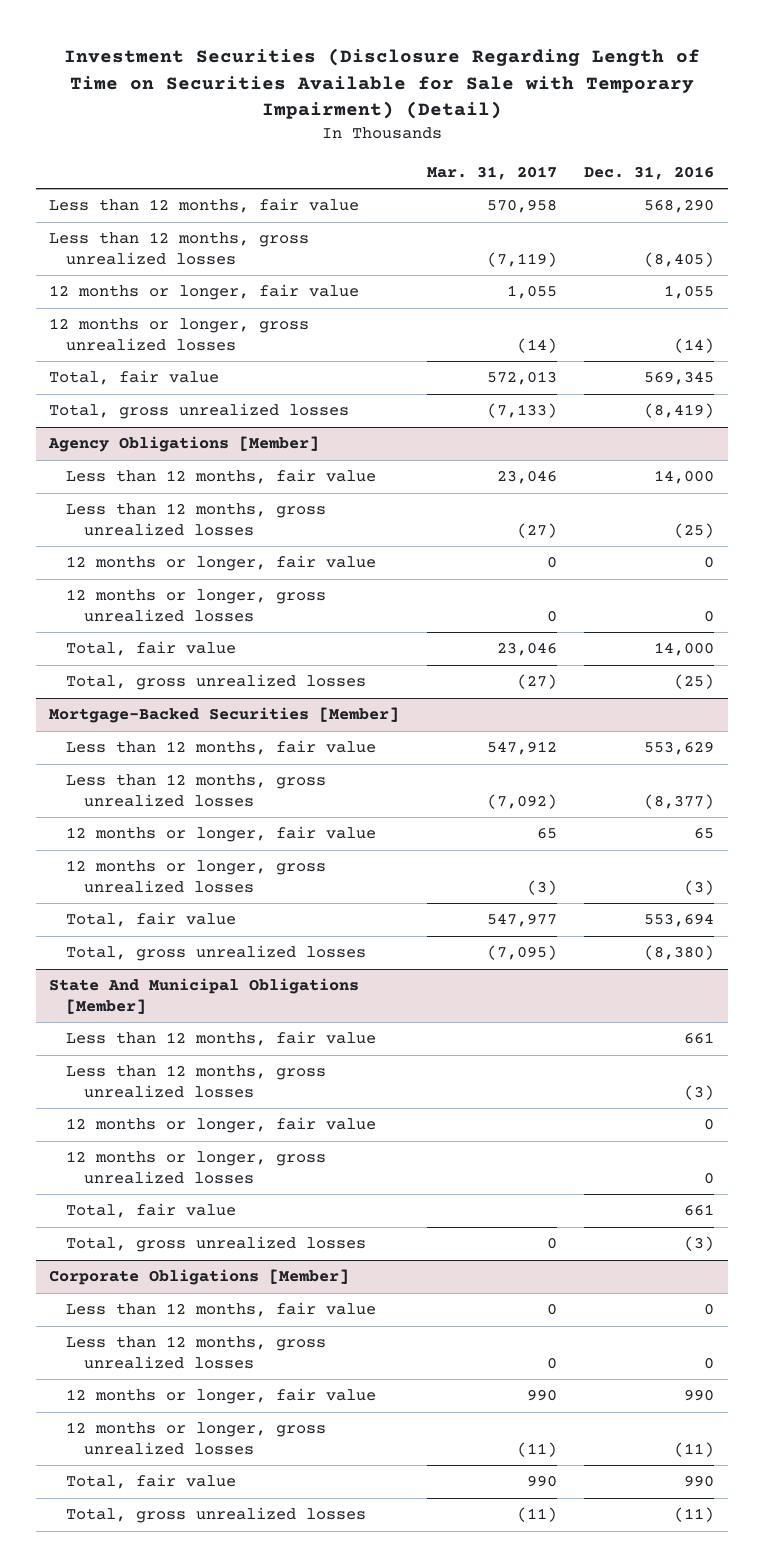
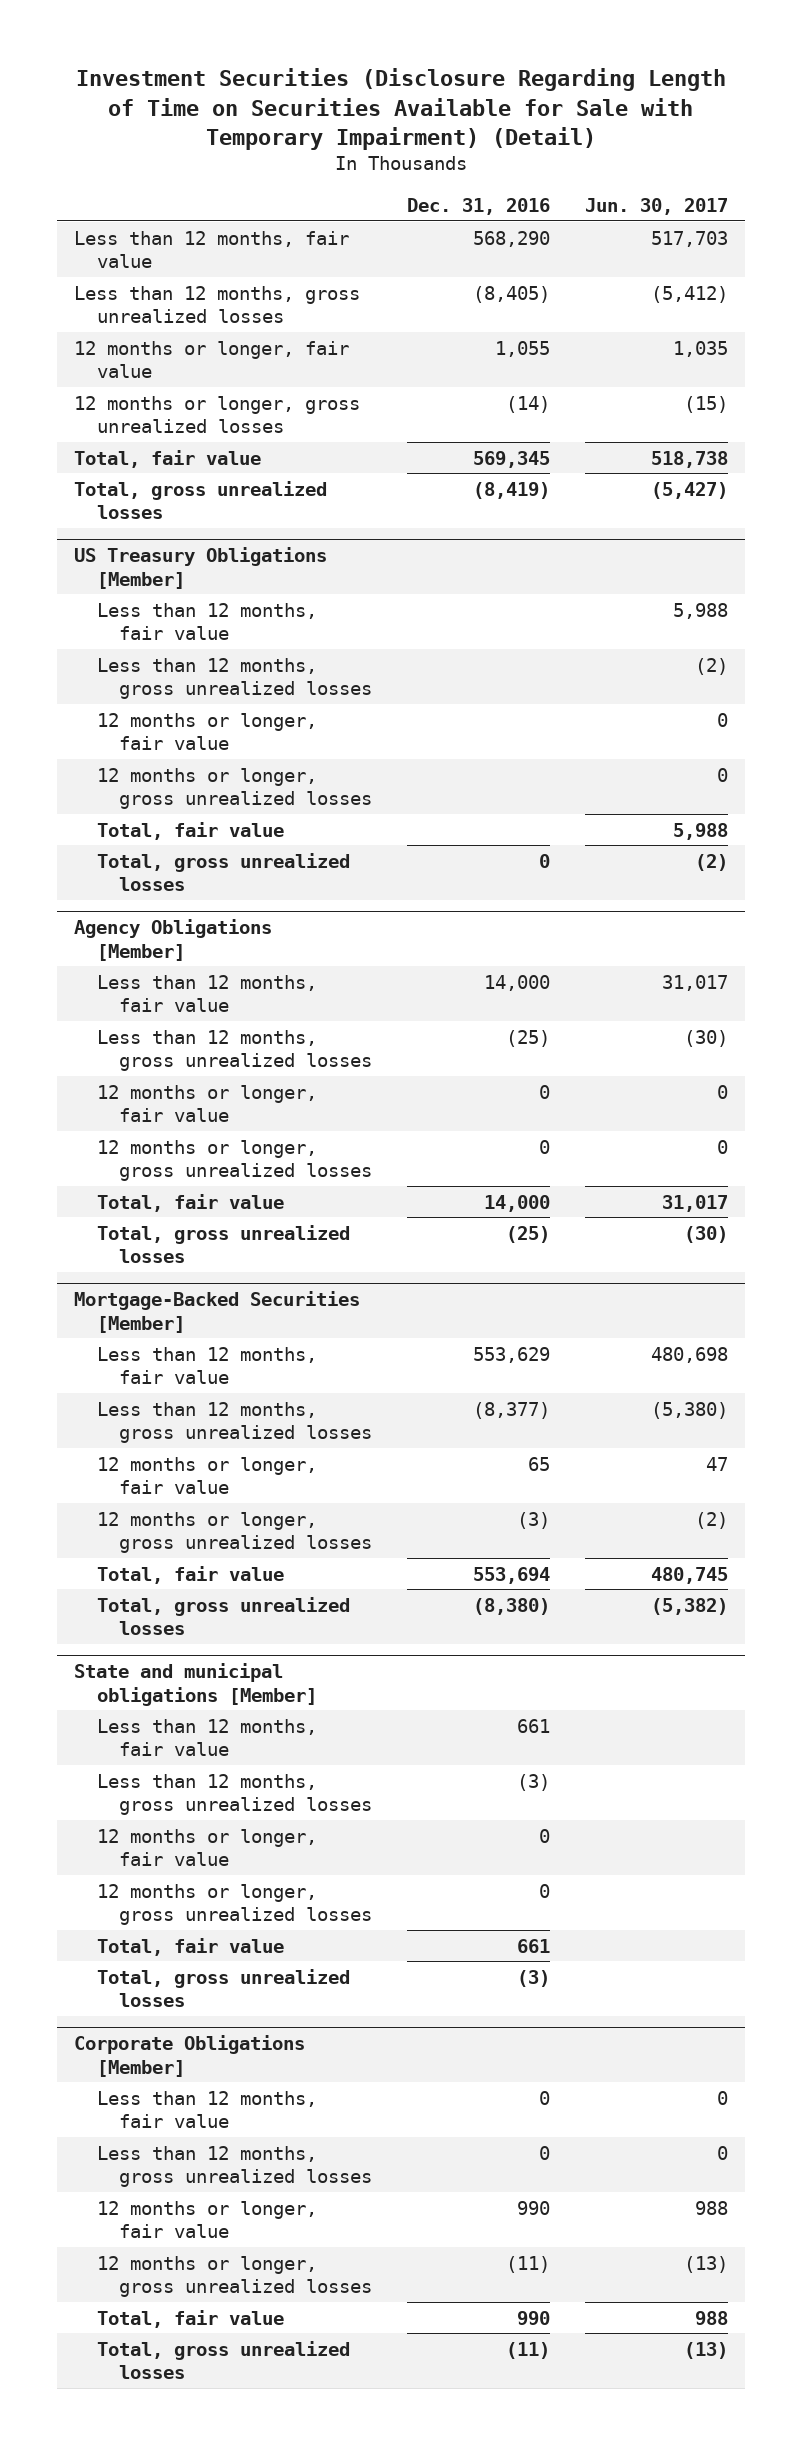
[426,165,557,180] Mar. 31, 2017 -> none
none -> [584,197,728,215] Jun. 30, 2017
none -> [74,547,328,589] US Treasury Obligations [Member]
none -> [96,602,317,640] Less than 12 months, fair value
none -> [96,657,373,699] Less than 12 months, gross unrealized losses
none -> [96,712,317,750] 12 months or longer, fair value
none -> [96,767,373,809] 12 months or longer, gross unrealized losses
none -> [96,821,284,840] Total, fair value
none -> [96,852,350,891] Total, gross unrealized losses
[49,978,360,1014] State And Municipal Obligations [Member] -> [74,1663,317,1706] State and municipal obligations [Member]

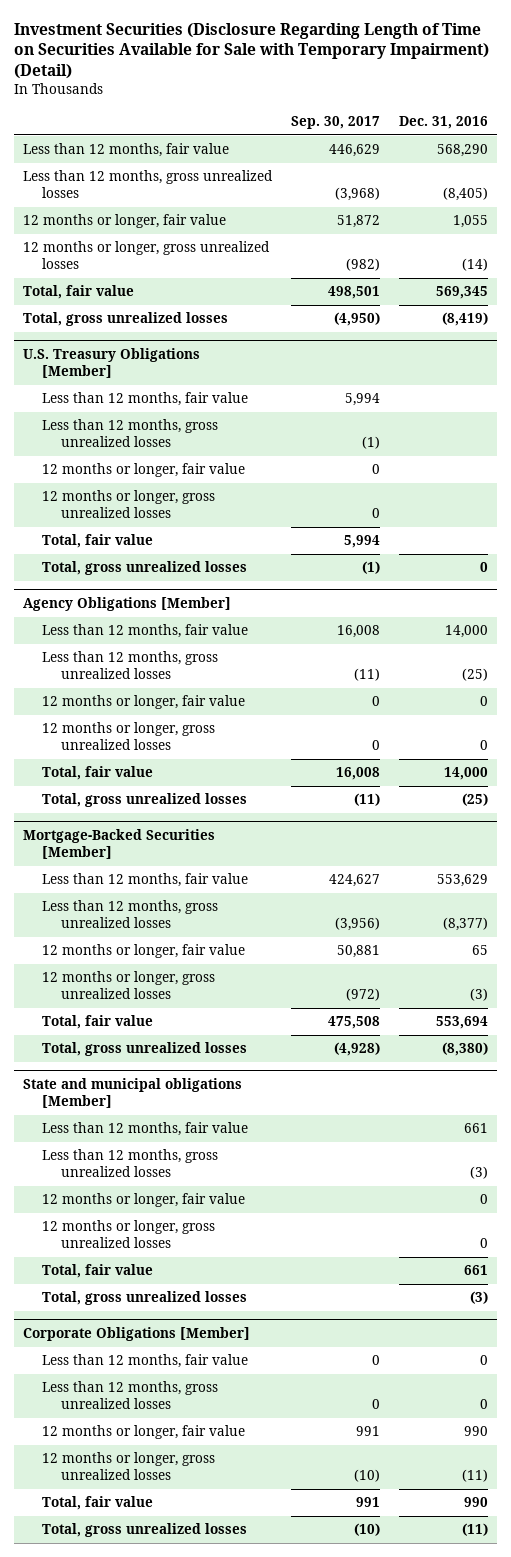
[584,197,728,215] Jun. 30, 2017 -> none
none -> [291,115,381,129] Sep. 30, 2017
[74,547,328,589] US Treasury Obligations [Member] -> [23,347,201,378] U.S. Treasury Obligations [Member]

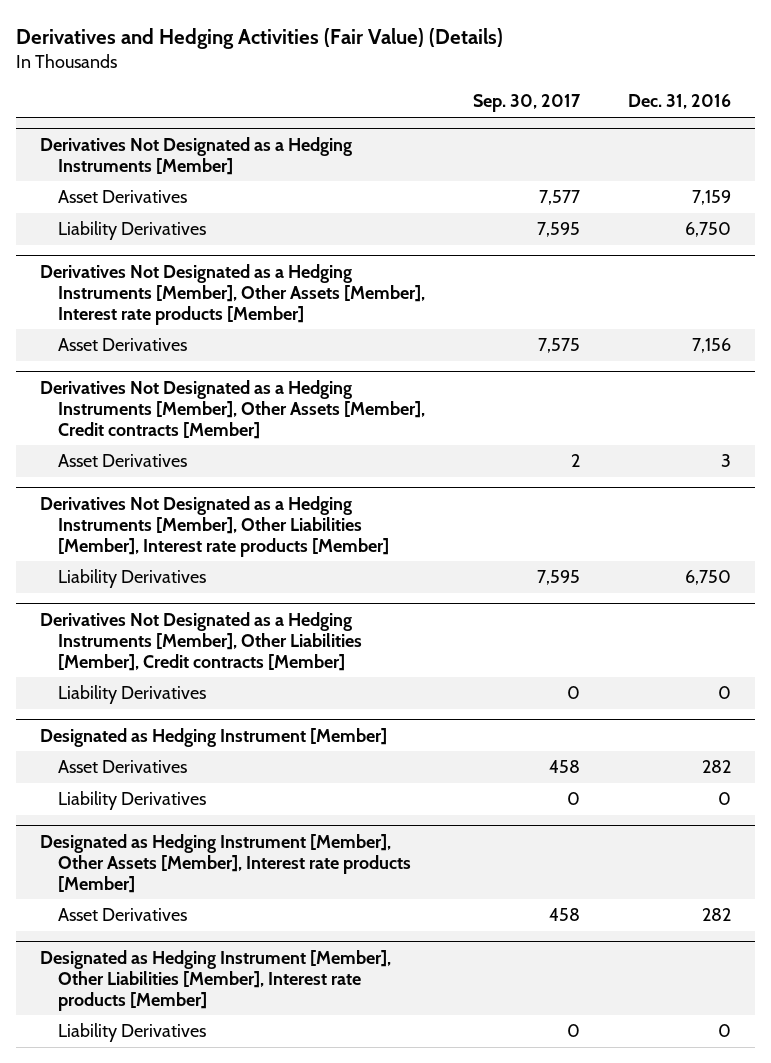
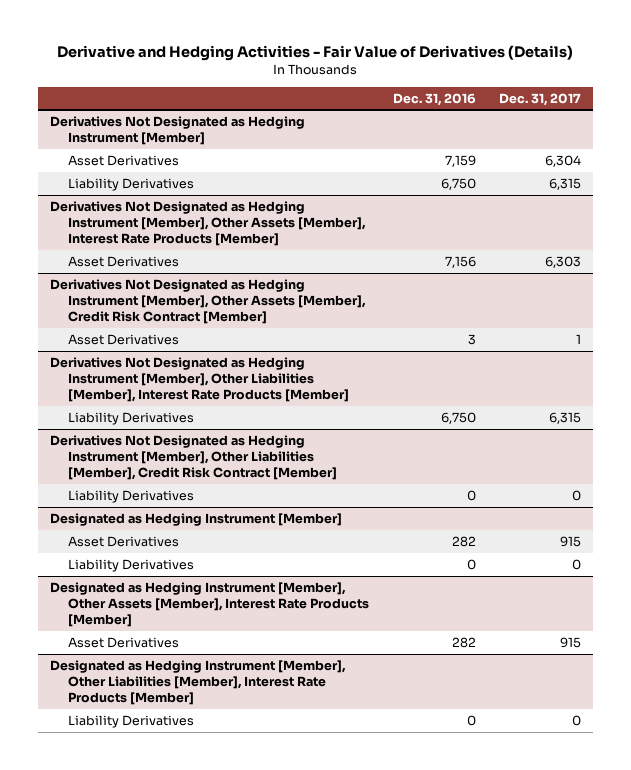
[15,27,503,49] Derivatives and Hedging Activities (Fair Value) (Details) -> [57,45,574,62] Derivative and Hedging Activities - Fair Value of Derivatives (Details)
[472,94,581,113] Sep. 30, 2017 -> none
none -> [499,92,582,106] Dec. 31, 2017
[39,136,352,175] Derivatives Not Designated as a Hedging Instruments [Member] -> [49,115,305,146] Derivatives Not Designated as Hedging Instrument [Member]
[39,263,425,325] Derivatives Not Designated as a Hedging Instruments [Member], Other Assets [Member], Interest rate products [Member] -> [49,200,367,247] Derivatives Not Designated as Hedging Instrument [Member], Other Assets [Member], Interest Rate Products [Member]
[39,379,425,439] Derivatives Not Designated as a Hedging Instruments [Member], Other Assets [Member], Credit contracts [Member] -> [49,278,367,325] Derivatives Not Designated as Hedging Instrument [Member], Other Assets [Member], Credit Risk Contract [Member]
[39,495,389,557] Derivatives Not Designated as a Hedging Instruments [Member], Other Liabilities [Member], Interest rate products [Member] -> [49,356,350,403] Derivatives Not Designated as Hedging Instrument [Member], Other Liabilities [Member], Interest Rate Products [Member]
[39,611,362,671] Derivatives Not Designated as a Hedging Instruments [Member], Other Liabilities [Member], Credit contracts [Member] -> [49,434,338,481] Derivatives Not Designated as Hedging Instrument [Member], Other Liabilities [Member], Credit Risk Contract [Member]
[39,833,411,893] Designated as Hedging Instrument [Member], Other Assets [Member], Interest rate products [Member] -> [49,581,370,628] Designated as Hedging Instrument [Member], Other Assets [Member], Interest Rate Products [Member]
[39,949,391,1011] Designated as Hedging Instrument [Member], Other Liabilities [Member], Interest rate products [Member] -> [49,659,346,706] Designated as Hedging Instrument [Member], Other Liabilities [Member], Interest Rate Products [Member]

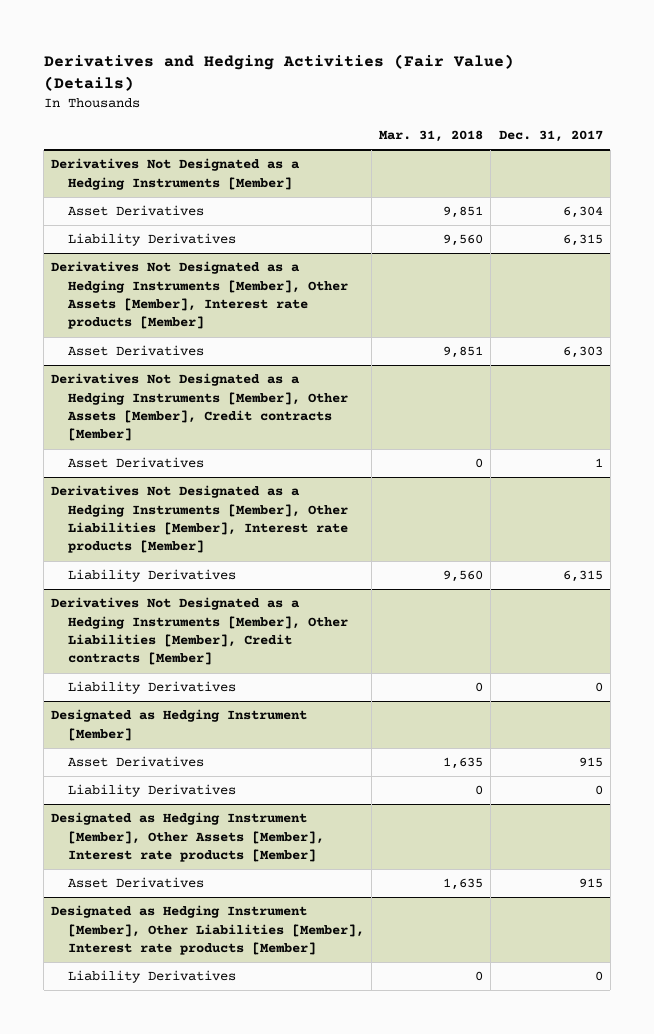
[57,45,574,62] Derivative and Hedging Activities - Fair Value of Derivatives (Details) -> [43,53,514,91] Derivatives and Hedging Activities (Fair Value) (Details)
[392,92,476,106] Dec. 31, 2016 -> none
none -> [379,130,484,143] Mar. 31, 2018
[49,115,305,146] Derivatives Not Designated as Hedging Instrument [Member] -> [51,158,301,190] Derivatives Not Designated as a Hedging Instruments [Member]
[49,200,367,247] Derivatives Not Designated as Hedging Instrument [Member], Other Assets [Member], Interest Rate Products [Member] -> [51,261,348,330] Derivatives Not Designated as a Hedging Instruments [Member], Other Assets [Member], Interest rate products [Member]
[49,278,367,325] Derivatives Not Designated as Hedging Instrument [Member], Other Assets [Member], Credit Risk Contract [Member] -> [51,373,348,442] Derivatives Not Designated as a Hedging Instruments [Member], Other Assets [Member], Credit contracts [Member]
[49,356,350,403] Derivatives Not Designated as Hedging Instrument [Member], Other Liabilities [Member], Interest Rate Products [Member] -> [51,485,348,554] Derivatives Not Designated as a Hedging Instruments [Member], Other Liabilities [Member], Interest rate products [Member]
[49,434,338,481] Derivatives Not Designated as Hedging Instrument [Member], Other Liabilities [Member], Credit Risk Contract [Member] -> [51,597,348,666] Derivatives Not Designated as a Hedging Instruments [Member], Other Liabilities [Member], Credit contracts [Member]
[49,581,370,628] Designated as Hedging Instrument [Member], Other Assets [Member], Interest Rate Products [Member] -> [51,812,324,863] Designated as Hedging Instrument [Member], Other Assets [Member], Interest rate products [Member]
[49,659,346,706] Designated as Hedging Instrument [Member], Other Liabilities [Member], Interest Rate Products [Member] -> [51,905,364,956] Designated as Hedging Instrument [Member], Other Liabilities [Member], Interest rate products [Member]

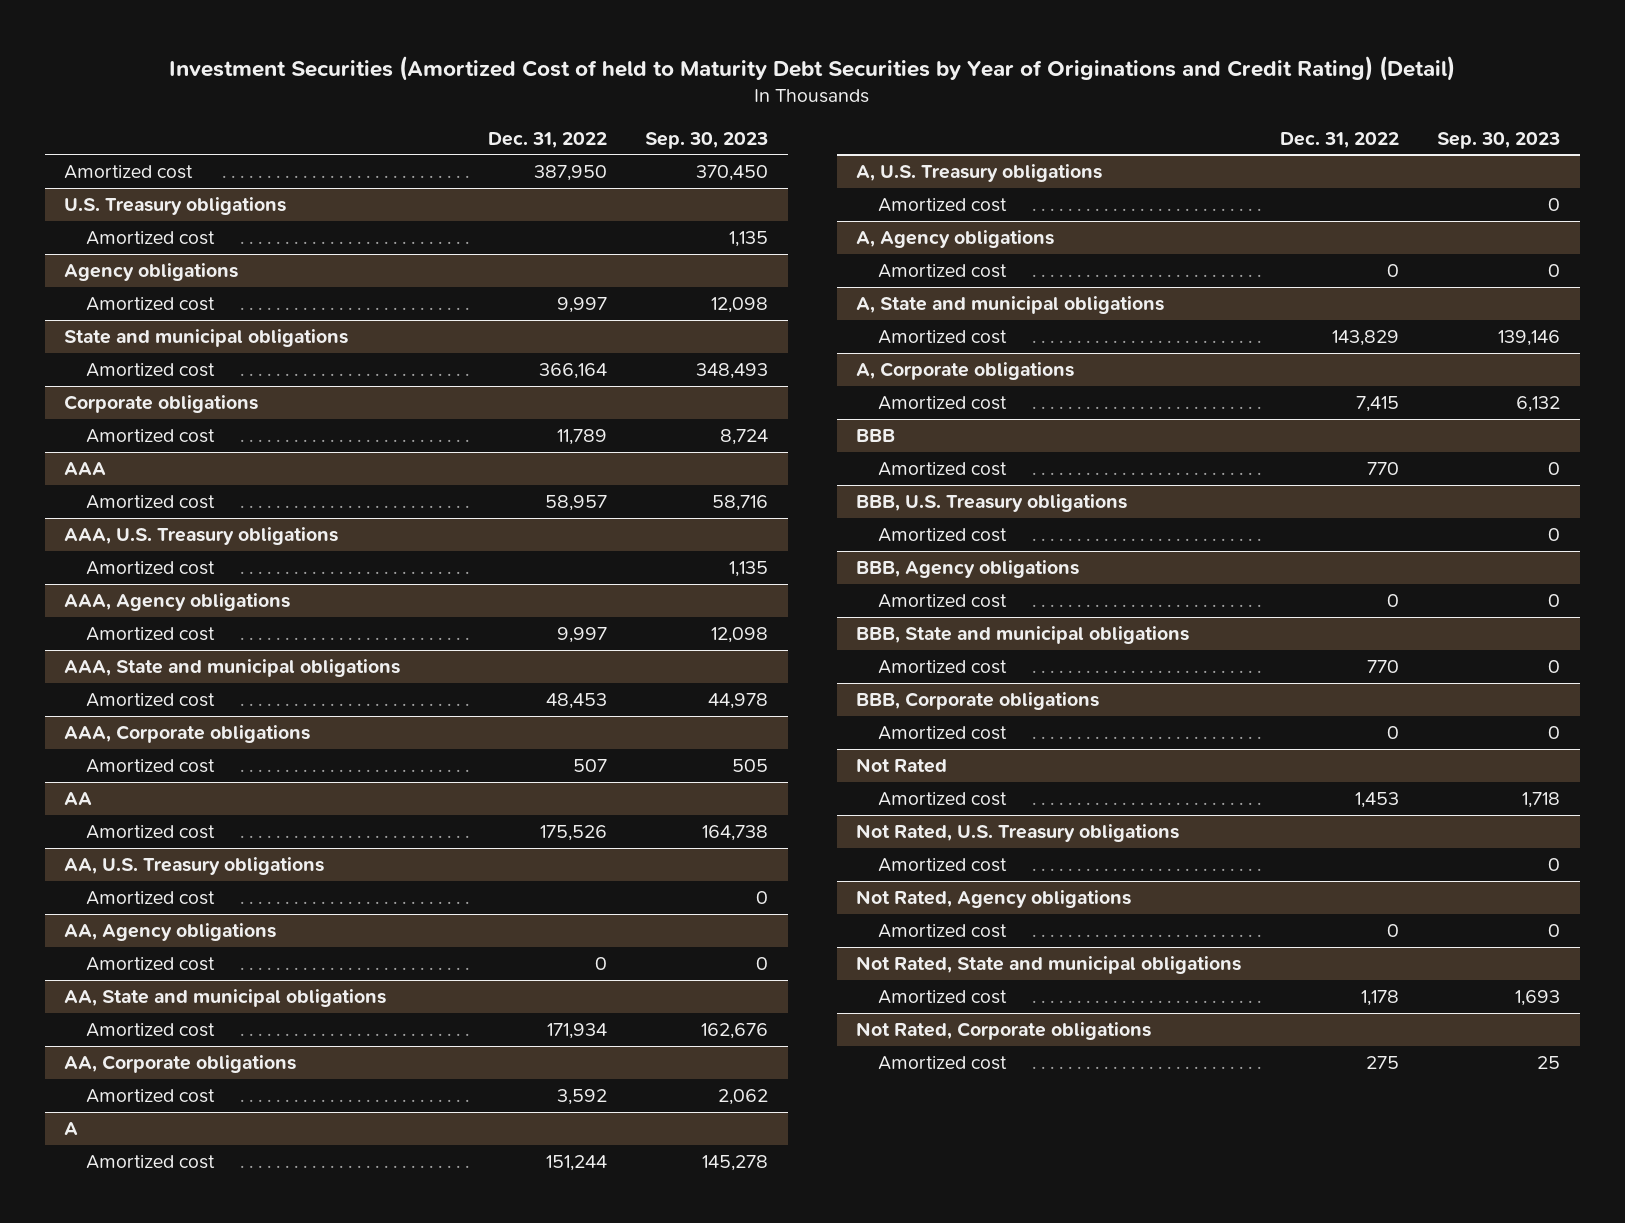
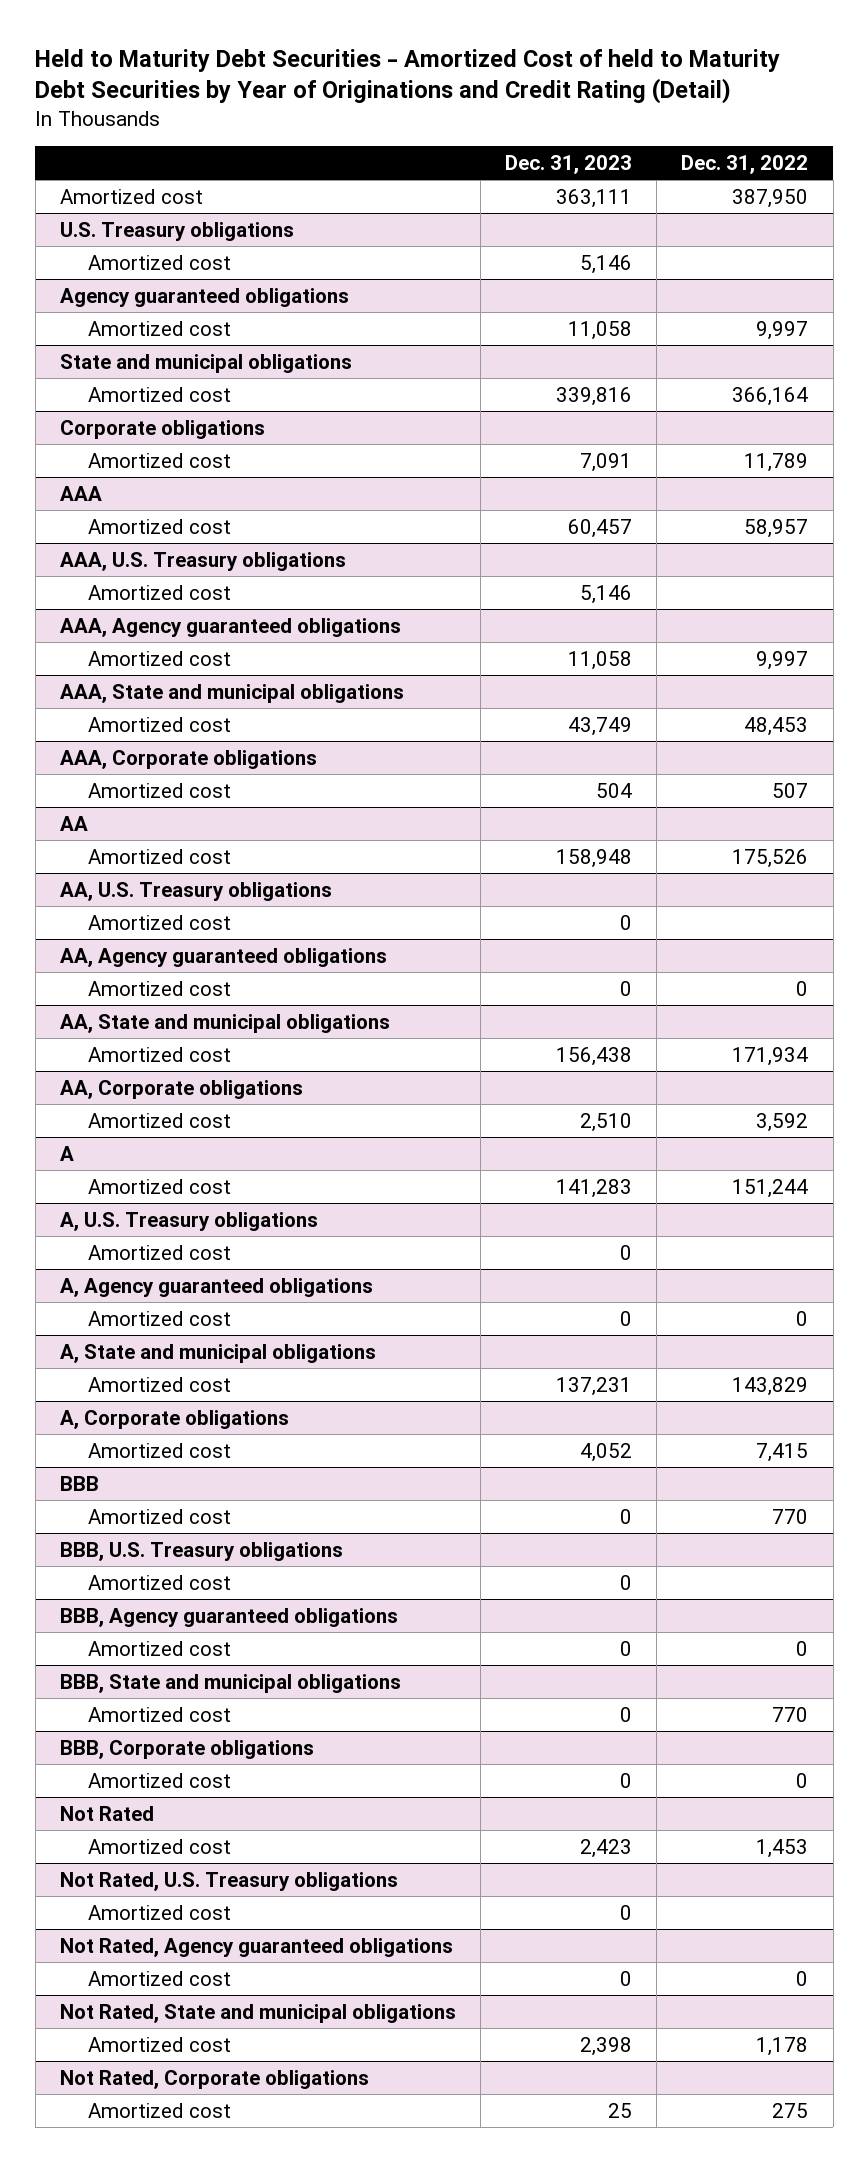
[169,55,1456,81] Investment Securities (Amortized Cost of held to Maturity Debt Securities by Year of Originations and Credit Rating) (Detail) -> [35,48,781,105] Held to Maturity Debt Securities - Amortized Cost of held to Maturity Debt Securities by Year of Originations and Credit Rating (Detail)
[645,131,769,149] Sep. 30, 2023 -> none
none -> [505,154,633,174] Dec. 31, 2023
[64,263,239,282] Agency obligations -> [59,287,349,307] Agency guaranteed obligations
[64,593,291,612] AAA, Agency obligations -> [59,617,401,637] AAA, Agency guaranteed obligations
[64,923,277,942] AA, Agency obligations -> [59,947,387,967] AA, Agency guaranteed obligations
[856,230,1055,249] A, Agency obligations -> [59,1277,373,1297] A, Agency guaranteed obligations
[856,560,1080,579] BBB, Agency obligations -> [59,1607,398,1627] BBB, Agency guaranteed obligations
[856,890,1132,909] Not Rated, Agency obligations -> [59,1937,453,1957] Not Rated, Agency guaranteed obligations

